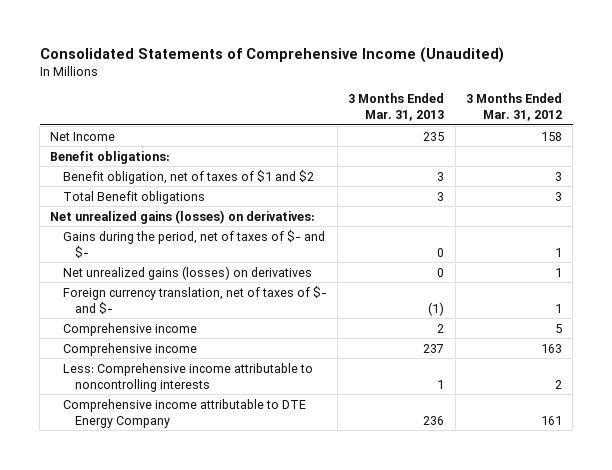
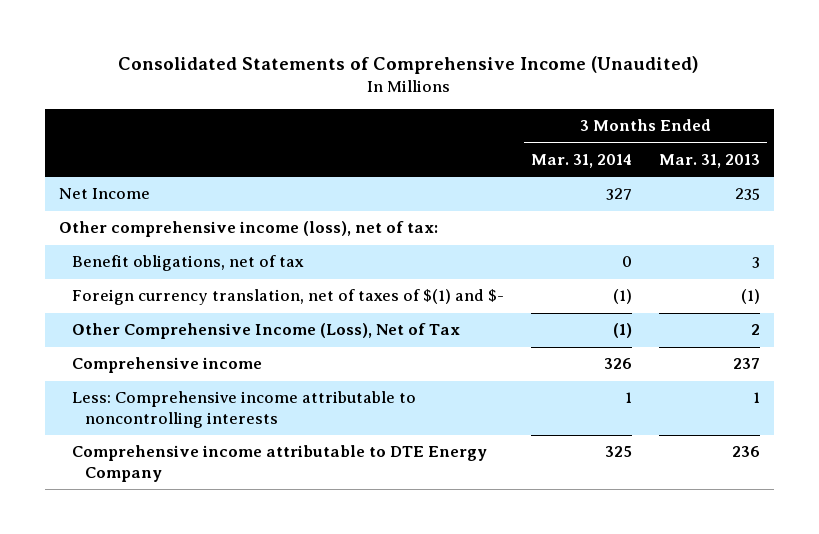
[465,92,562,121] 3 Months Ended Mar. 31, 2012 -> none
none -> [530,153,632,168] Mar. 31, 2014
[50,150,171,164] Benefit obligations: -> none
[62,169,314,184] Benefit obligation, net of taxes of $1 and $2 -> none
[50,209,316,224] Net unrealized gains (losses) on derivatives: -> none
[62,229,325,258] Gains during the period, net of taxes of $- and $- -> none
[62,265,312,280] Net unrealized gains (losses) on derivatives -> none
[62,322,197,336] Comprehensive income -> none
none -> [58,221,438,238] Other comprehensive income (loss), net of tax:
[62,190,205,204] Total Benefit obligations -> [71,255,304,272] Benefit obligations, net of tax
[62,285,327,314] Foreign currency translation, net of taxes of $- and $- -> [71,289,504,306] Foreign currency translation, net of taxes of $(1) and $-
none -> [71,323,460,340] Other Comprehensive Income (Loss), Net of Tax

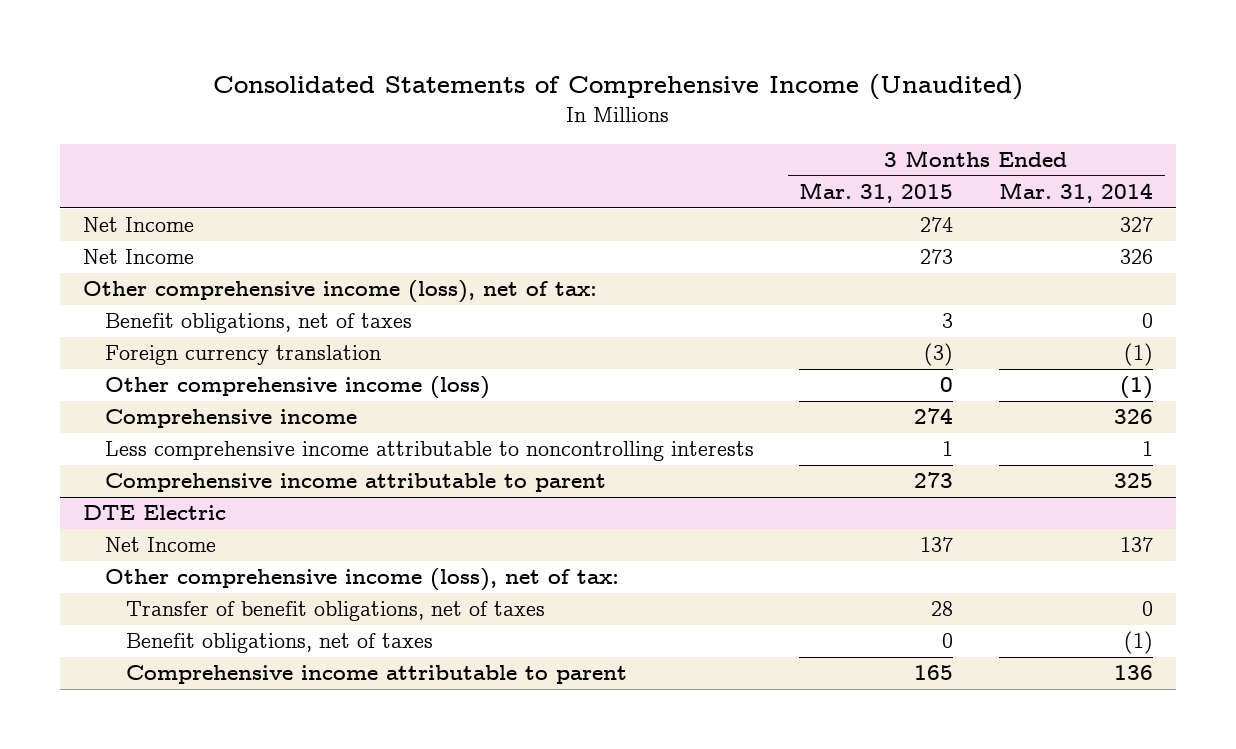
[659,153,761,168] Mar. 31, 2013 -> none
none -> [799,181,954,203] Mar. 31, 2015
none -> [83,249,195,265] Net Income
[71,255,304,272] Benefit obligations, net of tax -> [104,313,412,334] Benefit obligations, net of taxes
[71,289,504,306] Foreign currency translation, net of taxes of $(1) and $- -> [104,345,381,366] Foreign currency translation
[71,323,460,340] Other Comprehensive Income (Loss), Net of Tax -> [104,376,490,400] Other comprehensive income (loss)
[71,391,416,429] Less: Comprehensive income attributable to noncontrolling interests -> [104,441,754,462] Less comprehensive income attributable to noncontrolling interests
[71,445,487,483] Comprehensive income attributable to DTE Energy Company -> [104,473,606,493] Comprehensive income attributable to parent
none -> [83,505,227,521] DTE Electric
none -> [104,537,216,553] Net Income
none -> [104,568,619,592] Other comprehensive income (loss), net of tax:
none -> [126,601,546,622] Transfer of benefit obligations, net of taxes
none -> [126,633,434,654] Benefit obligations, net of taxes
none -> [126,665,628,685] Comprehensive income attributable to parent

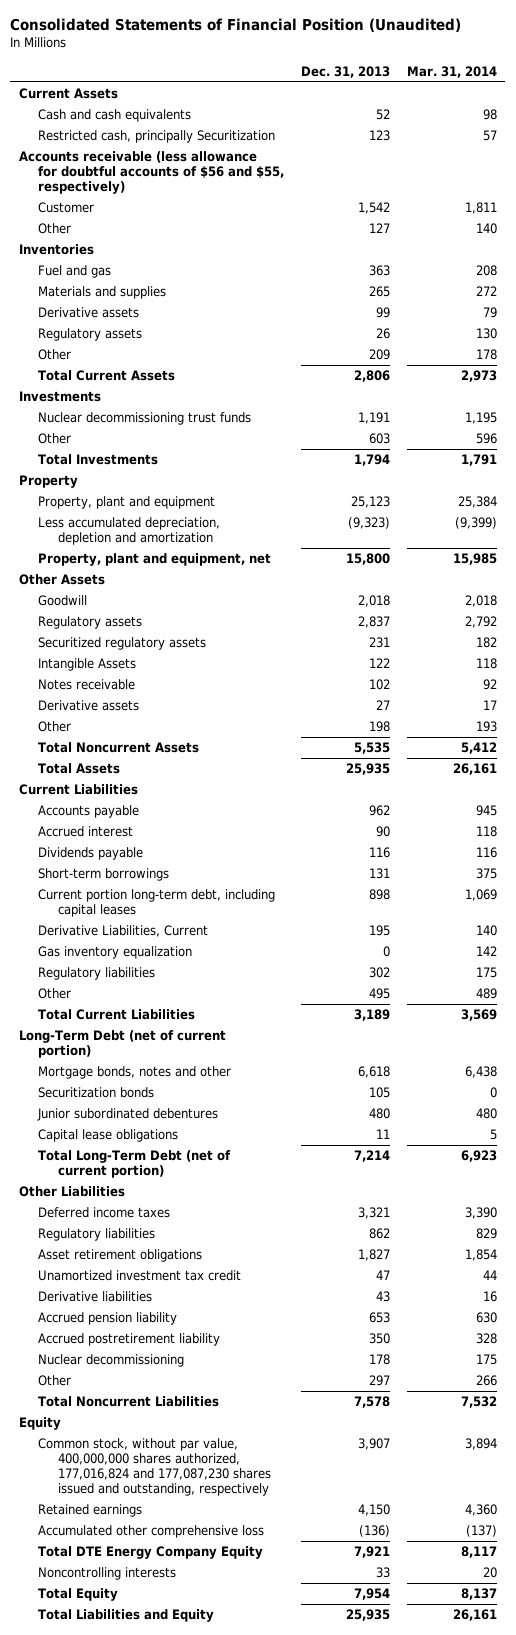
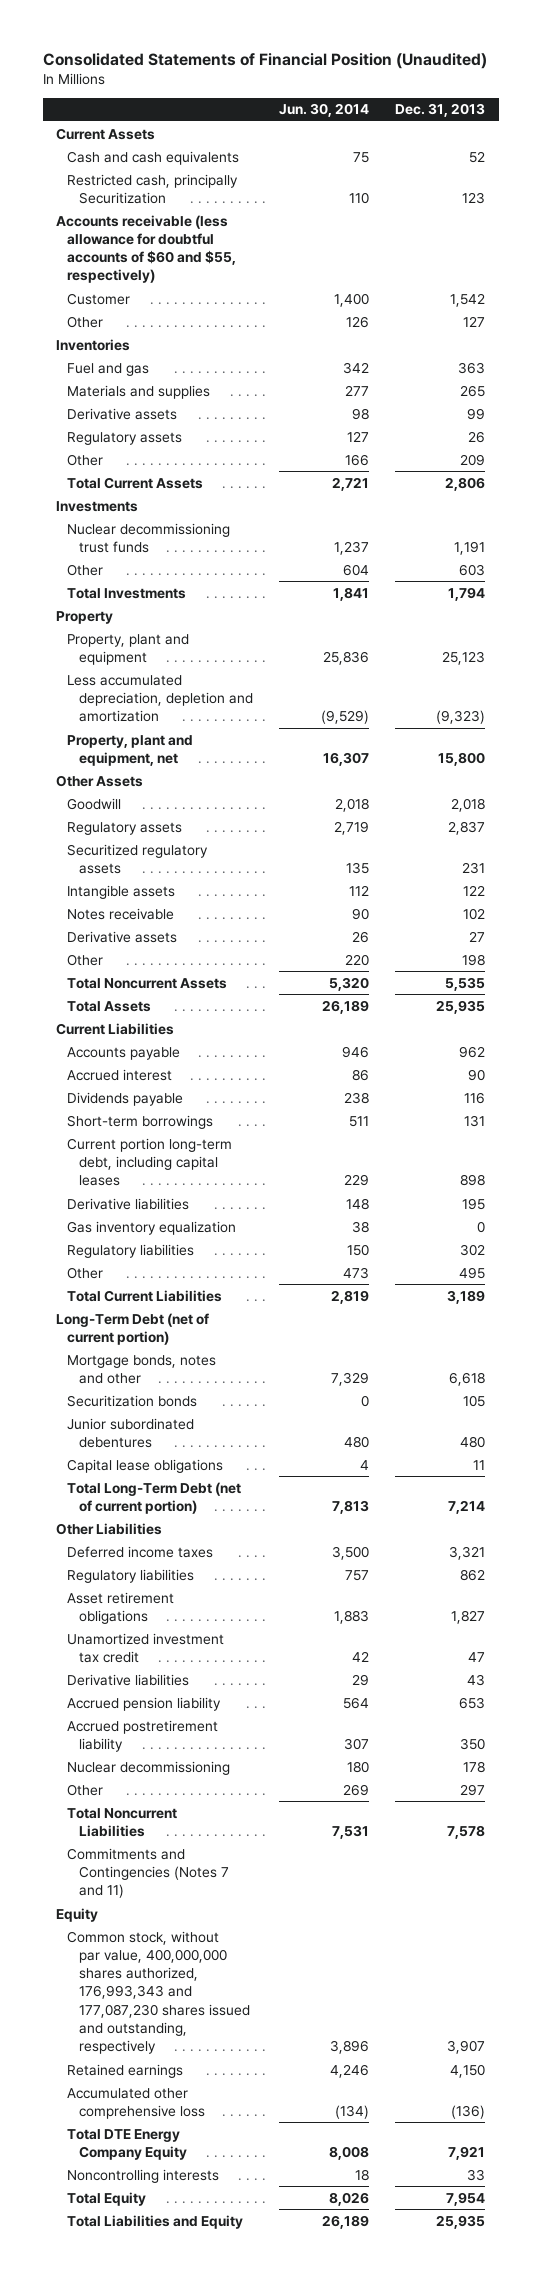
[407,65,498,78] Mar. 31, 2014 -> none
none -> [279,103,370,118] Jun. 30, 2014
[18,151,285,195] Accounts receivable (less allowance for doubtful accounts of $56 and $55, respectively) -> [55,214,237,284] Accounts receivable (less allowance for doubtful accounts of $60 and $55, respectively)
[38,658,137,672] Intangible Assets -> [67,884,176,899] Intangible assets
[38,925,209,938] Derivative Liabilities, Current -> [67,1197,190,1210] Derivative liabilities
none -> [67,1847,230,1899] Commitments and Contingencies (Notes 7 and 11)
[38,1438,272,1497] Common stock, without par value, 400,000,000 shares authorized, 177,016,824 and 177,087,230 shares issued and outstanding, respectively -> [67,1930,251,2055] Common stock, without par value, 400,000,000 shares authorized, 176,993,343 and 177,087,230 shares issued and outstanding, respectively

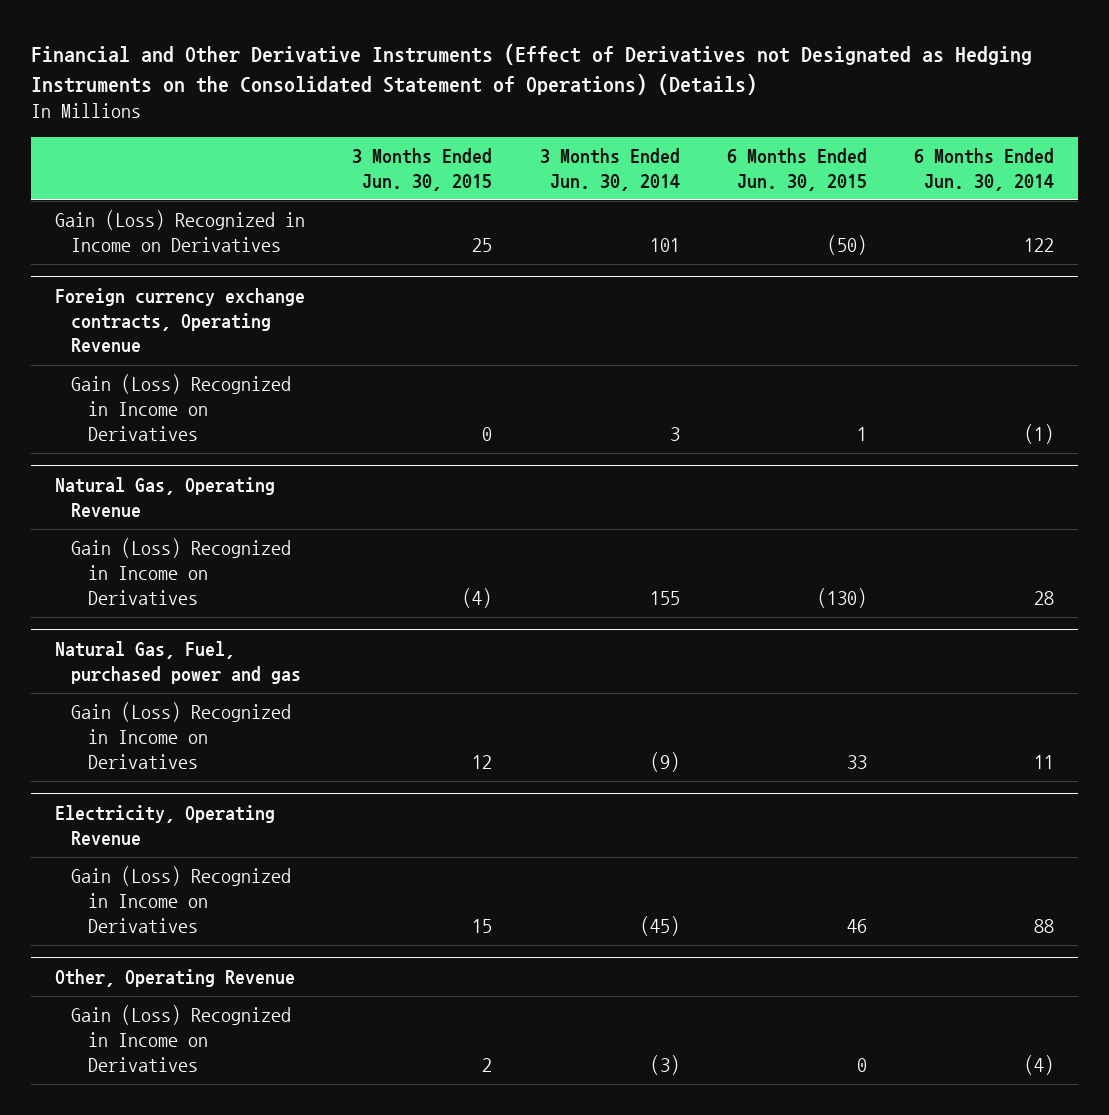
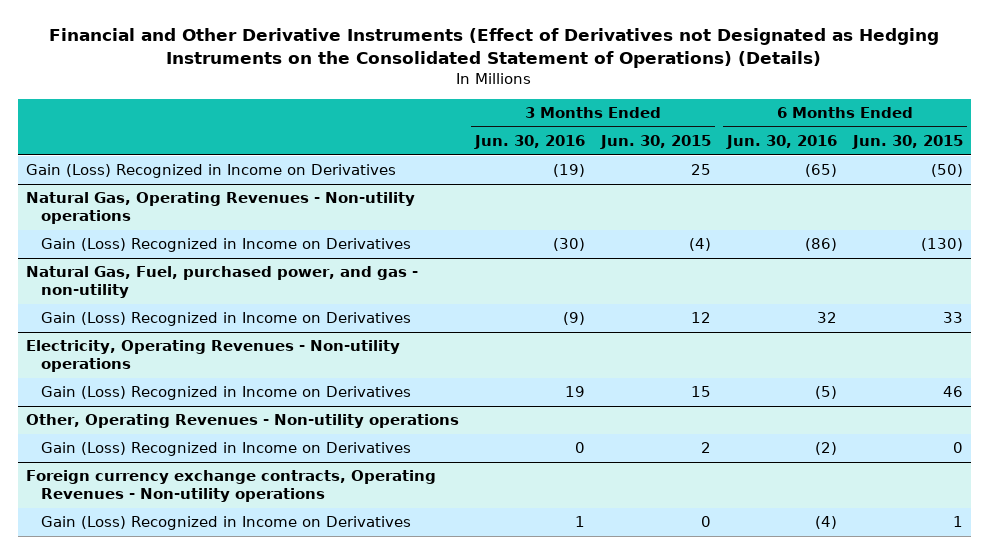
[539,148,680,191] 3 Months Ended Jun. 30, 2014 -> none
[914,148,1055,191] 6 Months Ended Jun. 30, 2014 -> none
none -> [473,135,585,150] Jun. 30, 2016
none -> [725,135,837,150] Jun. 30, 2016
[54,287,305,353] Foreign currency exchange contracts, Operating Revenue -> none
[71,374,292,442] Gain (Loss) Recognized in Income on Derivatives -> none
[54,476,275,517] Natural Gas, Operating Revenue -> none
none -> [25,192,415,224] Natural Gas, Operating Revenues - Non-utility operations
[54,640,302,684] Natural Gas, Fuel, purchased power and gas -> [25,266,418,298] Natural Gas, Fuel, purchased power, and gas - non-utility
[54,804,275,845] Electricity, Operating Revenue -> none
none -> [25,340,400,372] Electricity, Operating Revenues - Non-utility operations
[54,968,295,987] Other, Operating Revenue -> none
none -> [25,414,459,429] Other, Operating Revenues - Non-utility operations
none -> [25,470,436,502] Foreign currency exchange contracts, Operating Revenues - Non-utility operations
none -> [41,516,412,531] Gain (Loss) Recognized in Income on Derivatives

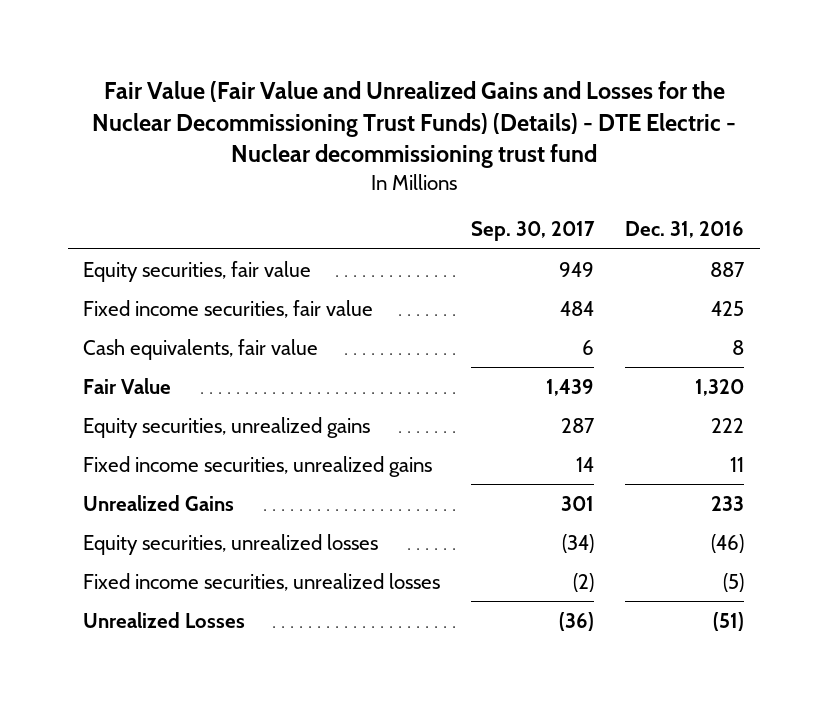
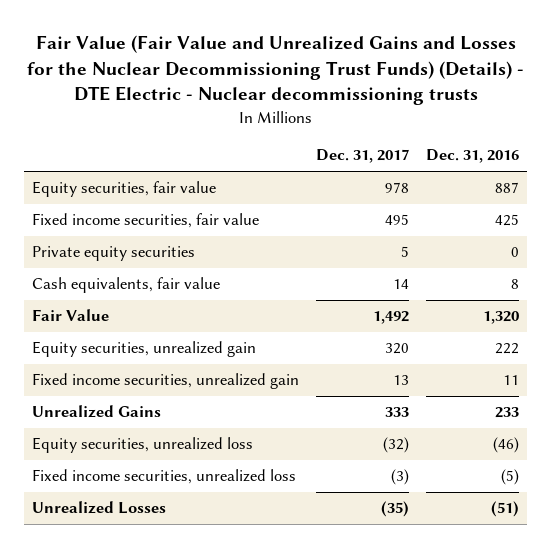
[91,81,736,169] Fair Value (Fair Value and Unrealized Gains and Losses for the Nuclear Decommissioning Trust Funds) (Details) - DTE Electric - Nuclear decommissioning trust fund -> [26,35,524,106] Fair Value (Fair Value and Unrealized Gains and Losses for the Nuclear Decommissioning Trust Funds) (Details) - DTE Electric - Nuclear decommissioning trusts
[471,221,596,242] Sep. 30, 2017 -> none
none -> [316,149,410,164] Dec. 31, 2017
none -> [32,246,196,262] Private equity securities
[83,416,371,438] Equity securities, unrealized gains -> [32,341,257,358] Equity securities, unrealized gain
[83,455,433,477] Fixed income securities, unrealized gains -> [32,373,300,390] Fixed income securities, unrealized gain
[83,533,379,555] Equity securities, unrealized losses -> [32,437,254,454] Equity securities, unrealized loss
[83,572,441,591] Fixed income securities, unrealized losses -> [32,469,297,485] Fixed income securities, unrealized loss

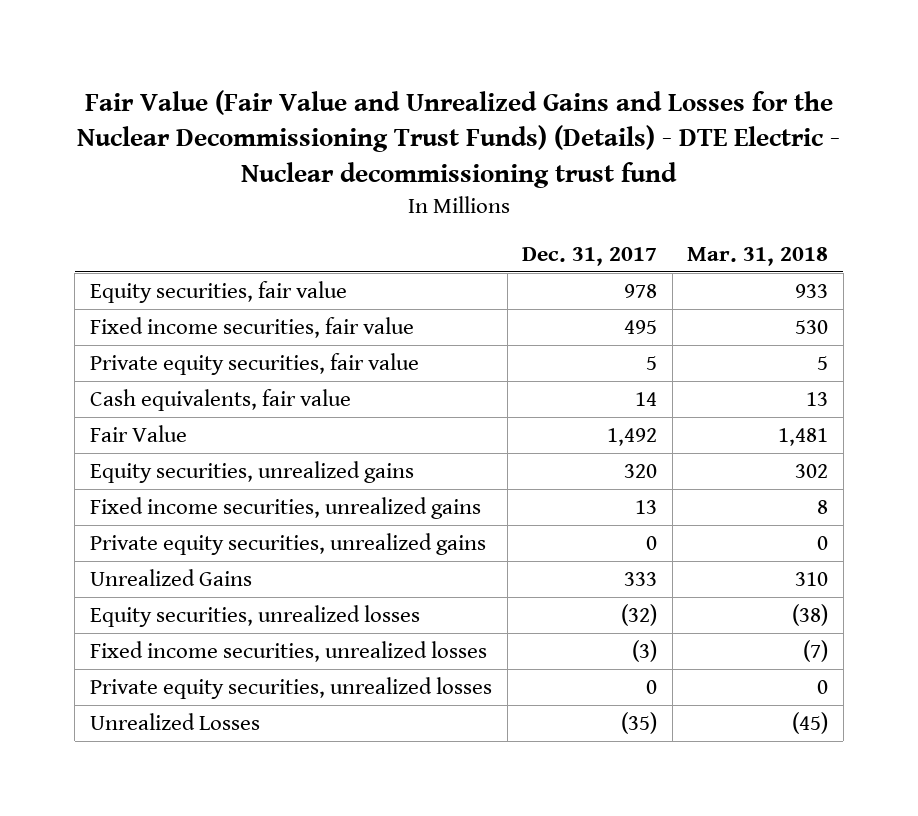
[26,35,524,106] Fair Value (Fair Value and Unrealized Gains and Losses for the Nuclear Decommissioning Trust Funds) (Details) - DTE Electric - Nuclear decommissioning trusts -> [77,89,841,188] Fair Value (Fair Value and Unrealized Gains and Losses for the Nuclear Decommissioning Trust Funds) (Details) - DTE Electric - Nuclear decommissioning trust fund
[425,149,519,164] Dec. 31, 2016 -> none
none -> [687,246,829,266] Mar. 31, 2018
[32,246,196,262] Private equity securities -> [90,353,420,376] Private equity securities, fair value
[32,341,257,358] Equity securities, unrealized gain -> [90,461,415,484] Equity securities, unrealized gains
[32,373,300,390] Fixed income securities, unrealized gain -> [90,497,482,520] Fixed income securities, unrealized gains
none -> [90,533,487,556] Private equity securities, unrealized gains
[32,437,254,454] Equity securities, unrealized loss -> [90,605,421,628] Equity securities, unrealized losses
[32,469,297,485] Fixed income securities, unrealized loss -> [90,641,488,663] Fixed income securities, unrealized losses
none -> [90,677,493,700] Private equity securities, unrealized losses

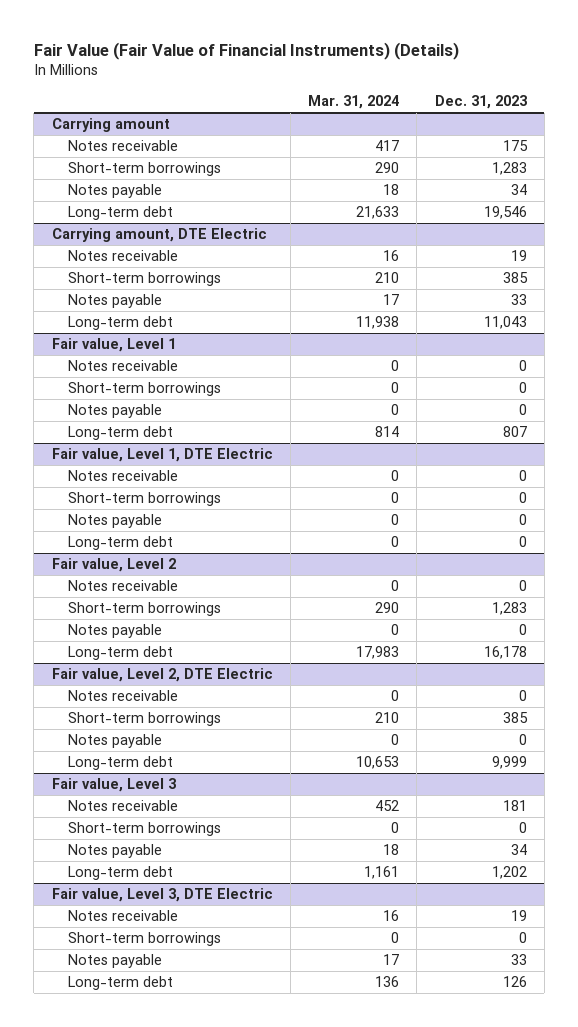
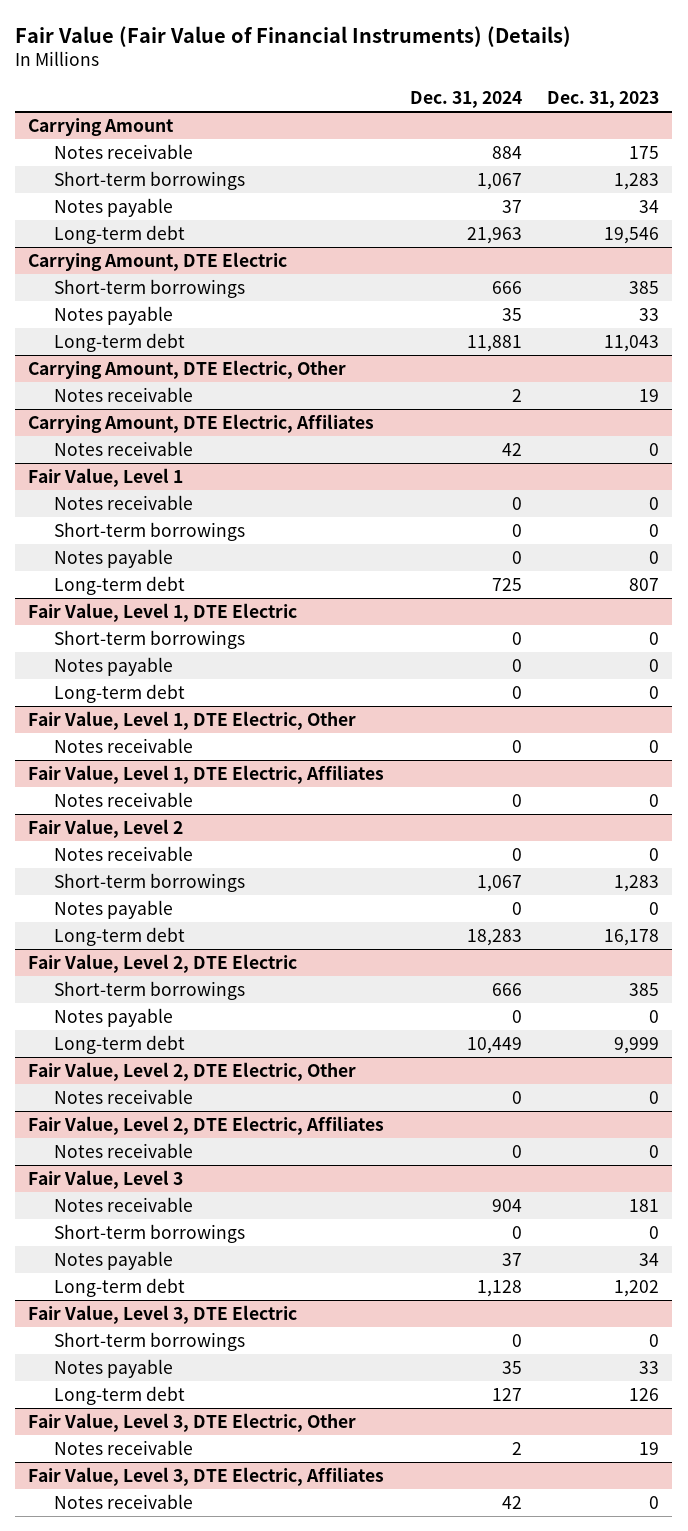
[308,95,400,110] Mar. 31, 2024 -> none
none -> [409,91,522,109] Dec. 31, 2024
[51,118,170,133] Carrying amount -> [28,118,175,137] Carrying Amount
[68,250,179,262] Notes receivable -> none
[51,228,267,243] Carrying amount, DTE Electric -> [28,252,288,272] Carrying Amount, DTE Electric
[51,338,176,353] Fair value, Level 1 -> none
none -> [28,360,347,380] Carrying Amount, DTE Electric, Other
none -> [53,387,193,403] Notes receivable
none -> [28,414,375,434] Carrying Amount, DTE Electric, Affiliates
none -> [28,468,184,488] Fair Value, Level 1
none -> [53,495,193,511] Notes receivable
[68,470,179,482] Notes receivable -> none
[51,448,273,463] Fair value, Level 1, DTE Electric -> [28,603,298,623] Fair Value, Level 1, DTE Electric
[51,558,176,573] Fair value, Level 2 -> none
none -> [28,711,357,731] Fair Value, Level 1, DTE Electric, Other
none -> [28,765,385,785] Fair Value, Level 1, DTE Electric, Affiliates
none -> [53,792,193,808] Notes receivable
none -> [28,819,184,839] Fair Value, Level 2
none -> [53,846,193,862] Notes receivable
[68,690,179,702] Notes receivable -> none
[51,668,273,683] Fair value, Level 2, DTE Electric -> [28,954,298,974] Fair Value, Level 2, DTE Electric
none -> [28,1062,357,1082] Fair Value, Level 2, DTE Electric, Other
none -> [53,1089,193,1105] Notes receivable
none -> [28,1116,385,1136] Fair Value, Level 2, DTE Electric, Affiliates
none -> [53,1143,193,1159] Notes receivable
[51,778,176,793] Fair value, Level 3 -> [28,1170,184,1190] Fair Value, Level 3
[68,910,179,922] Notes receivable -> none
[51,888,273,903] Fair value, Level 3, DTE Electric -> [28,1305,298,1325] Fair Value, Level 3, DTE Electric
none -> [28,1413,357,1433] Fair Value, Level 3, DTE Electric, Other
none -> [53,1440,193,1456] Notes receivable
none -> [28,1467,385,1487] Fair Value, Level 3, DTE Electric, Affiliates
none -> [53,1494,193,1510] Notes receivable

